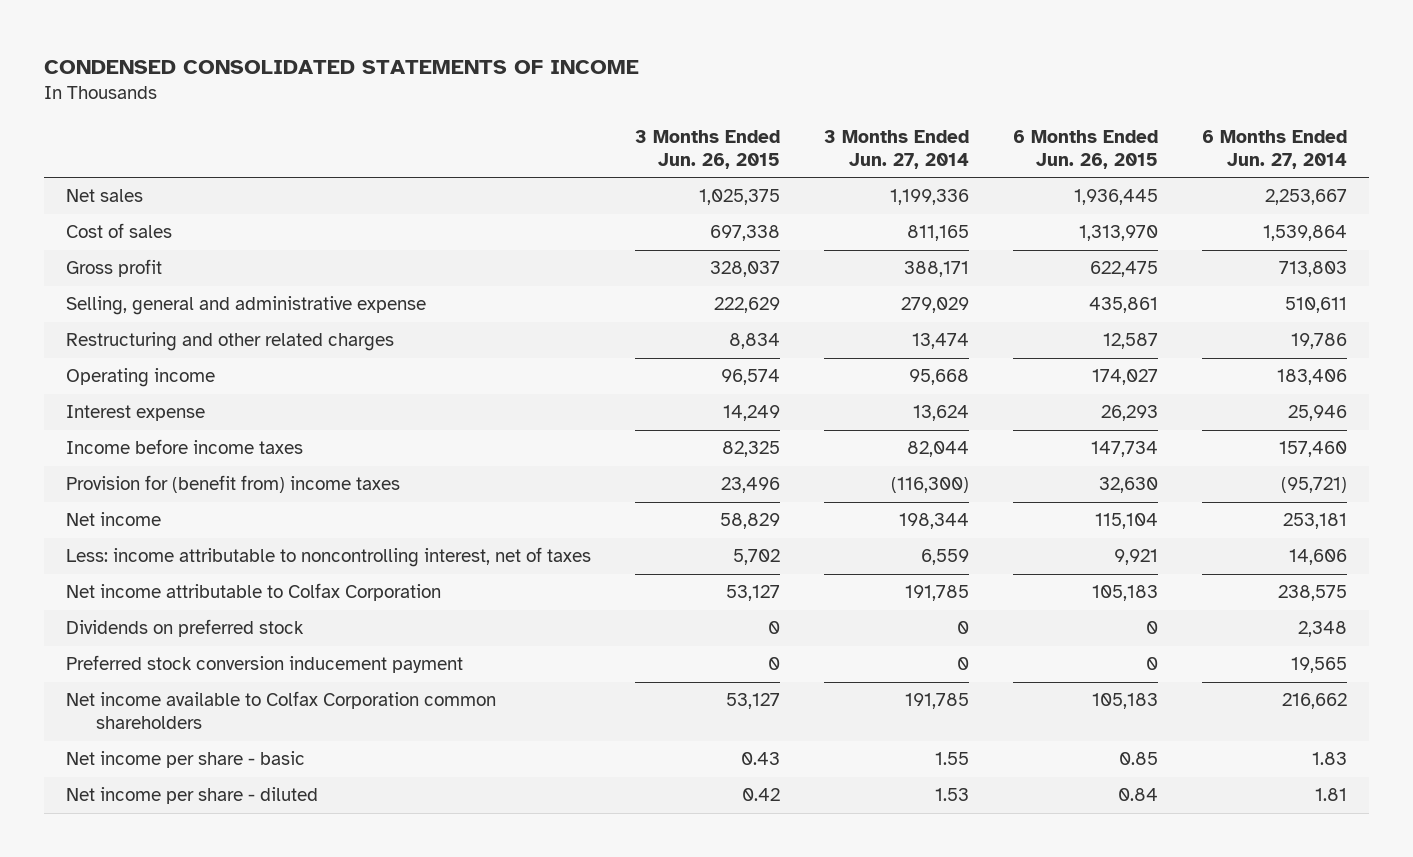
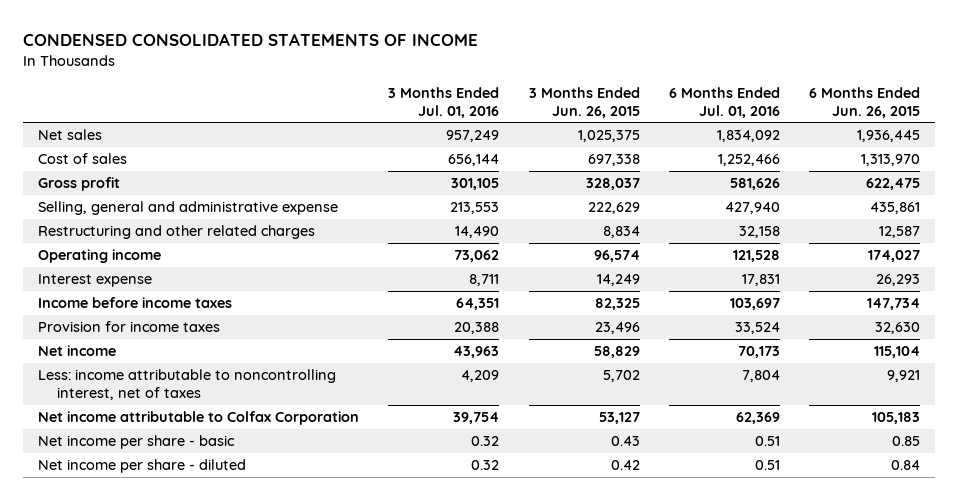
[824,129,970,169] 3 Months Ended Jun. 27, 2014 -> none
[1202,129,1348,169] 6 Months Ended Jun. 27, 2014 -> none
none -> [388,86,500,118] 3 Months Ended Jul. 01, 2016
none -> [668,86,780,118] 6 Months Ended Jul. 01, 2016
[65,475,400,494] Provision for (benefit from) income taxes -> [38,320,221,332] Provision for income taxes
[65,619,304,638] Dividends on preferred stock -> none
[65,655,463,674] Preferred stock conversion inducement payment -> none
[65,691,496,730] Net income available to Colfax Corporation common shareholders -> none

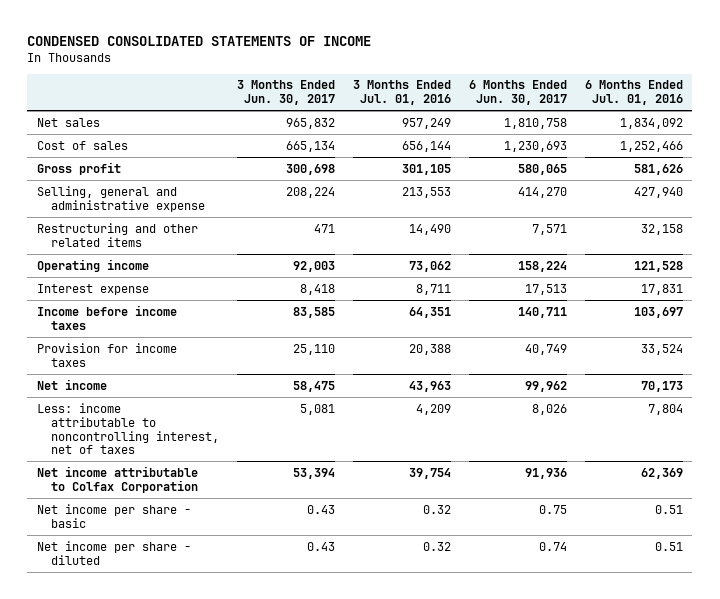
[528,86,640,118] 3 Months Ended Jun. 26, 2015 -> none
[809,86,921,118] 6 Months Ended Jun. 26, 2015 -> none
none -> [236,80,335,106] 3 Months Ended Jun. 30, 2017
none -> [469,80,568,106] 6 Months Ended Jun. 30, 2017
[38,224,316,239] Restructuring and other related charges -> [36,222,198,247] Restructuring and other related items

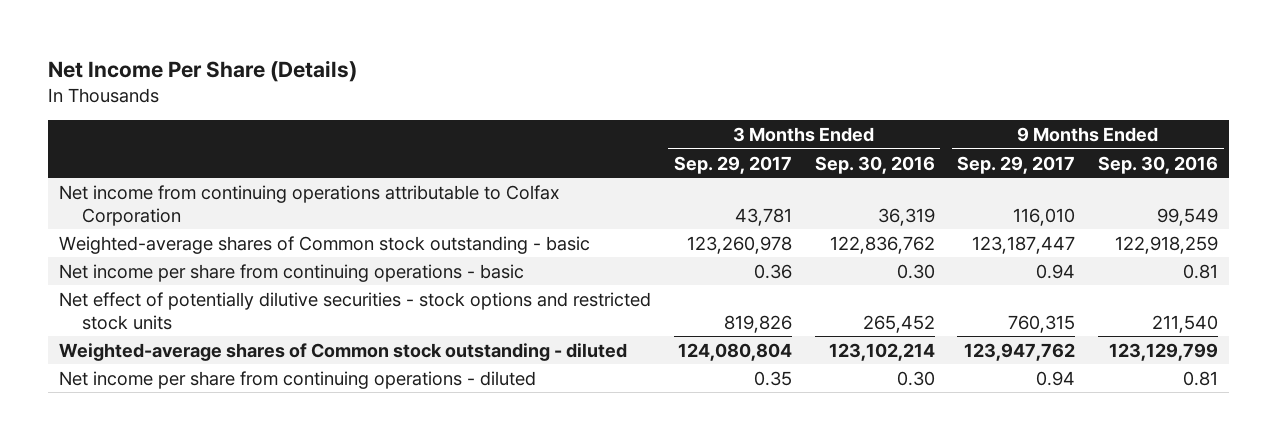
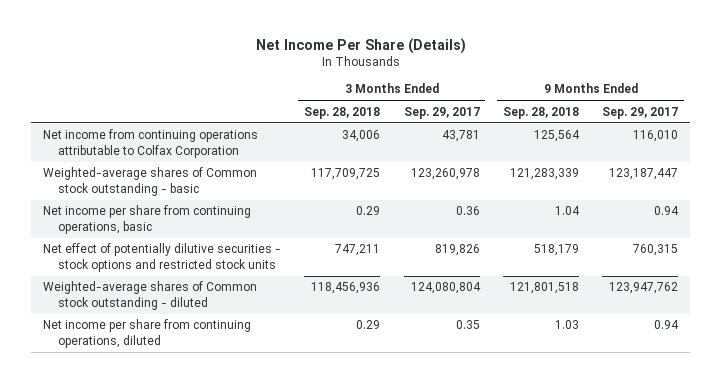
[814,155,935,174] Sep. 30, 2016 -> none
[1098,155,1219,174] Sep. 30, 2016 -> none
none -> [304,106,381,119] Sep. 28, 2018
none -> [503,106,580,119] Sep. 28, 2018
[59,263,525,282] Net income per share from continuing operations - basic -> [42,205,251,234] Net income per share from continuing operations, basic
[59,370,537,389] Net income per share from continuing operations - diluted -> [42,319,251,348] Net income per share from continuing operations, diluted

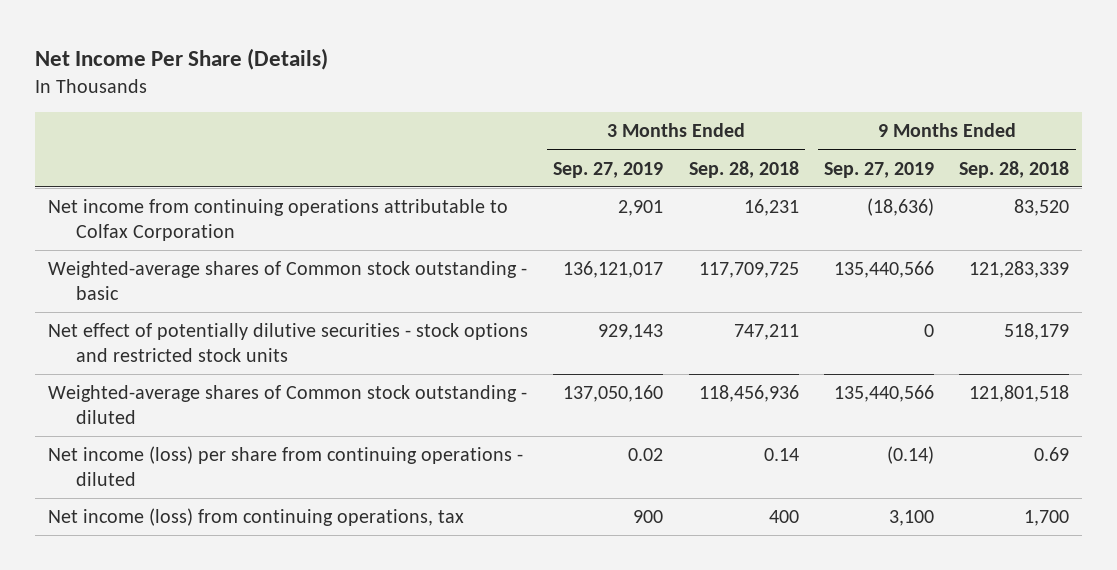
[403,106,480,119] Sep. 29, 2017 -> none
[602,106,679,119] Sep. 29, 2017 -> none
none -> [553,161,664,178] Sep. 27, 2019
none -> [823,161,934,178] Sep. 27, 2019
[342,130,381,143] 34,006 -> [743,199,799,217] 16,231
[534,130,581,143] 125,564 -> [1014,199,1070,217] 83,520
[42,205,251,234] Net income per share from continuing operations, basic -> none
[42,319,251,348] Net income per share from continuing operations, diluted -> [48,446,524,486] Net income (loss) per share from continuing operations - diluted
[356,320,381,330] 0.29 -> [763,448,799,462] 0.14
[555,320,580,330] 1.03 -> [1034,447,1070,462] 0.69
none -> [48,508,465,527] Net income (loss) from continuing operations, tax

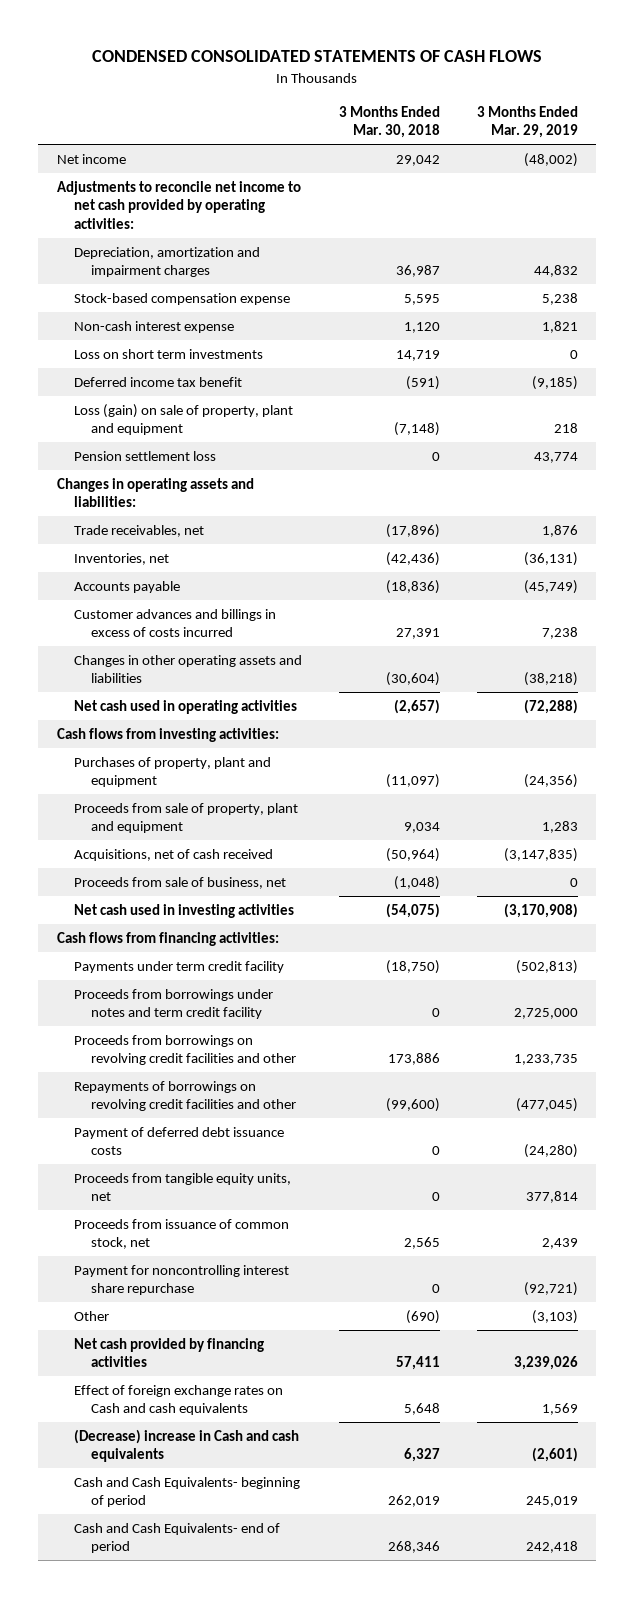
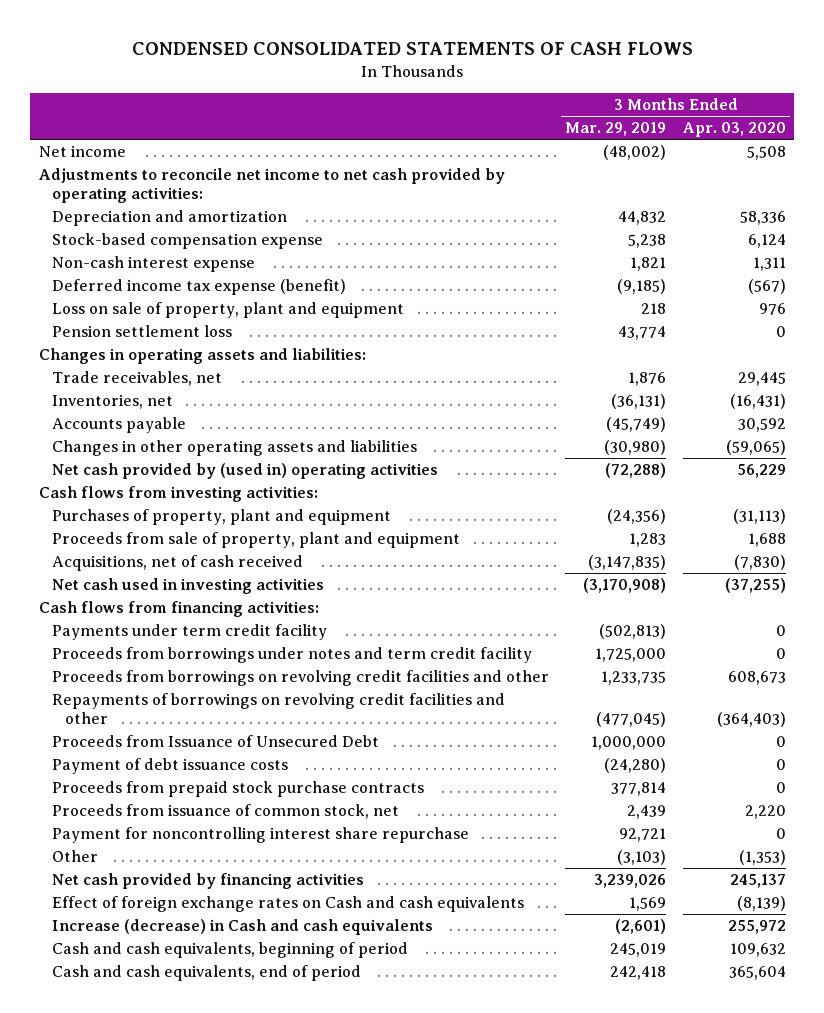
[339,105,441,139] 3 Months Ended Mar. 30, 2018 -> none
none -> [682,122,786,138] Apr. 03, 2020
[74,246,261,278] Depreciation, amortization and impairment charges -> [51,210,287,227] Depreciation and amortization
[74,348,264,359] Loss on short term investments -> none
[74,376,243,387] Deferred income tax benefit -> [51,279,346,296] Deferred income tax expense (benefit)
[74,403,294,436] Loss (gain) on sale of property, plant and equipment -> [51,302,404,319] Loss on sale of property, plant and equipment
[74,608,277,638] Customer advances and billings in excess of costs incurred -> none
[523,672,578,687] (38,218) -> [604,440,667,456] (30,980)
[74,699,298,714] Net cash used in operating activities -> [51,463,438,480] Net cash provided by (used in) operating activities
[74,876,287,889] Proceeds from sale of business, net -> none
[513,1008,578,1020] 2,725,000 -> [595,648,667,663] 1,725,000
none -> [51,735,379,748] Proceeds from Issuance of Unsecured Debt
[74,1126,285,1156] Payment of deferred debt issuance costs -> [51,758,288,775] Payment of debt issuance costs
[74,1172,292,1202] Proceeds from tangible equity units, net -> [51,781,424,798] Proceeds from prepaid stock purchase contracts
[523,1282,578,1297] (92,721) -> [619,828,667,843] 92,721
[74,1428,300,1463] (Decrease) increase in Cash and cash equivalents -> [51,919,433,936] Increase (decrease) in Cash and cash equivalents
[74,1476,301,1508] Cash and Cash Equivalents- beginning of period -> [51,942,408,959] Cash and cash equivalents, beginning of period
[74,1522,281,1554] Cash and Cash Equivalents- end of period -> [51,965,361,982] Cash and cash equivalents, end of period

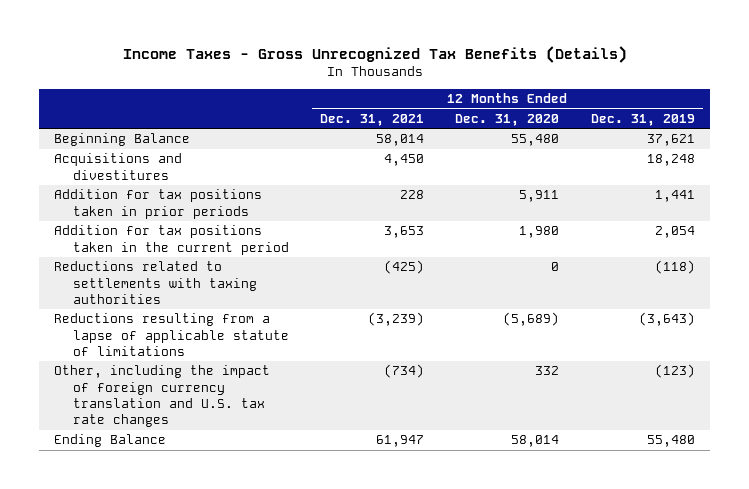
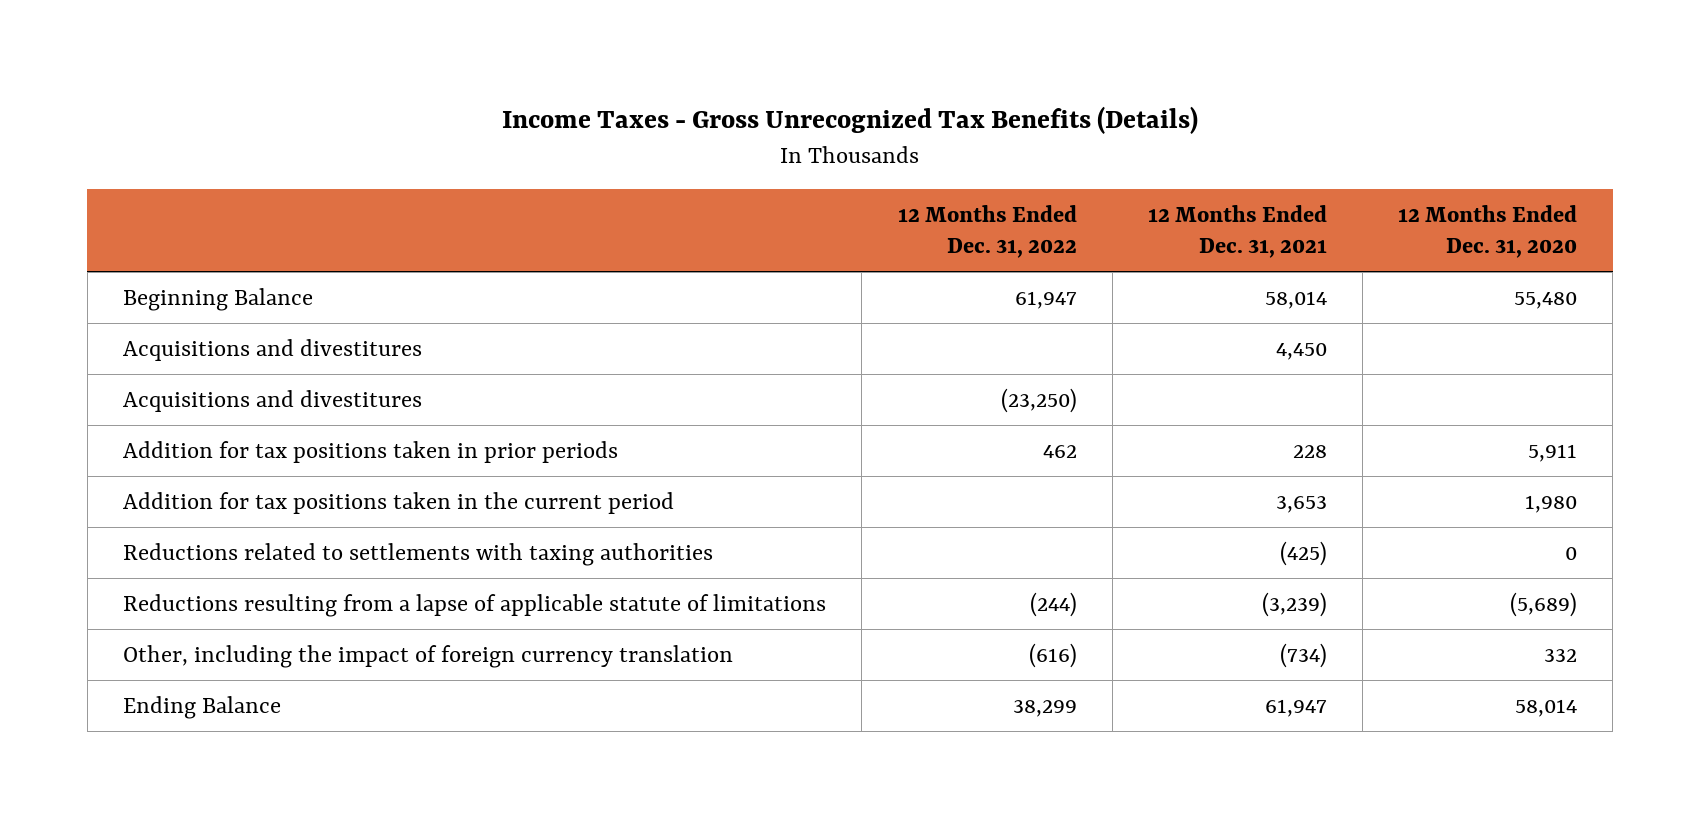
[590,113,695,126] Dec. 31, 2019 -> none
none -> [897,205,1077,259] 12 Months Ended Dec. 31, 2022
none -> [123,390,423,413] Acquisitions and divestitures
[54,365,271,428] Other, including the impact of foreign currency translation and U.S. tax rate changes -> [123,645,734,669] Other, including the impact of foreign currency translation

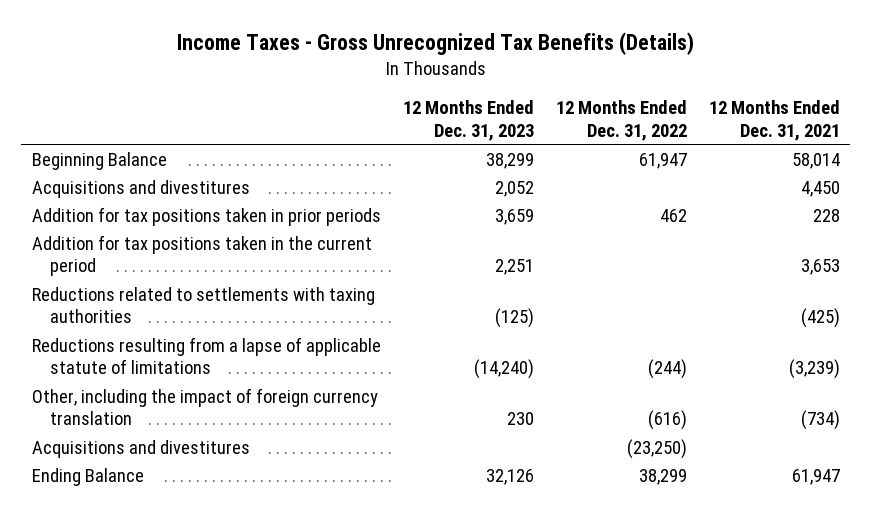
[1398,205,1578,259] 12 Months Ended Dec. 31, 2020 -> none
none -> [402,100,534,141] 12 Months Ended Dec. 31, 2023
[123,390,423,413] Acquisitions and divestitures -> [31,439,250,458] Acquisitions and divestitures

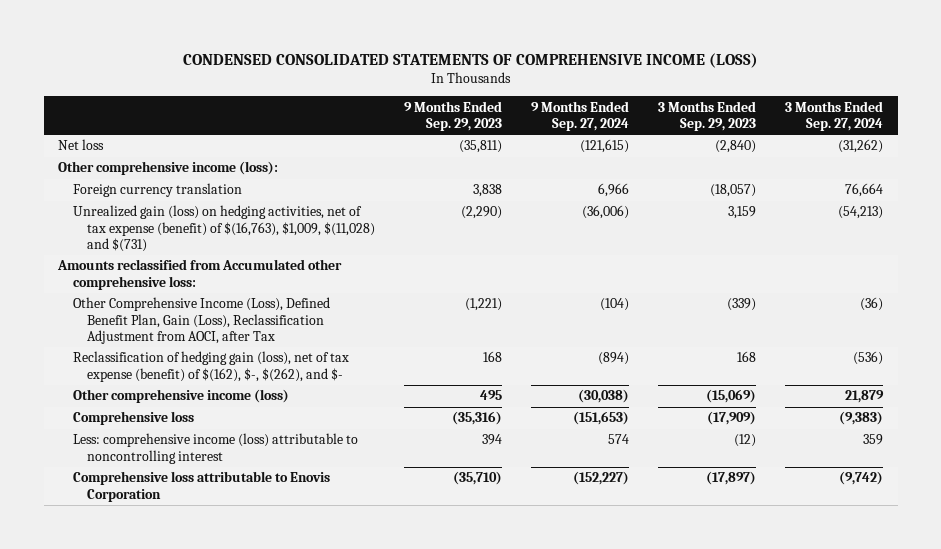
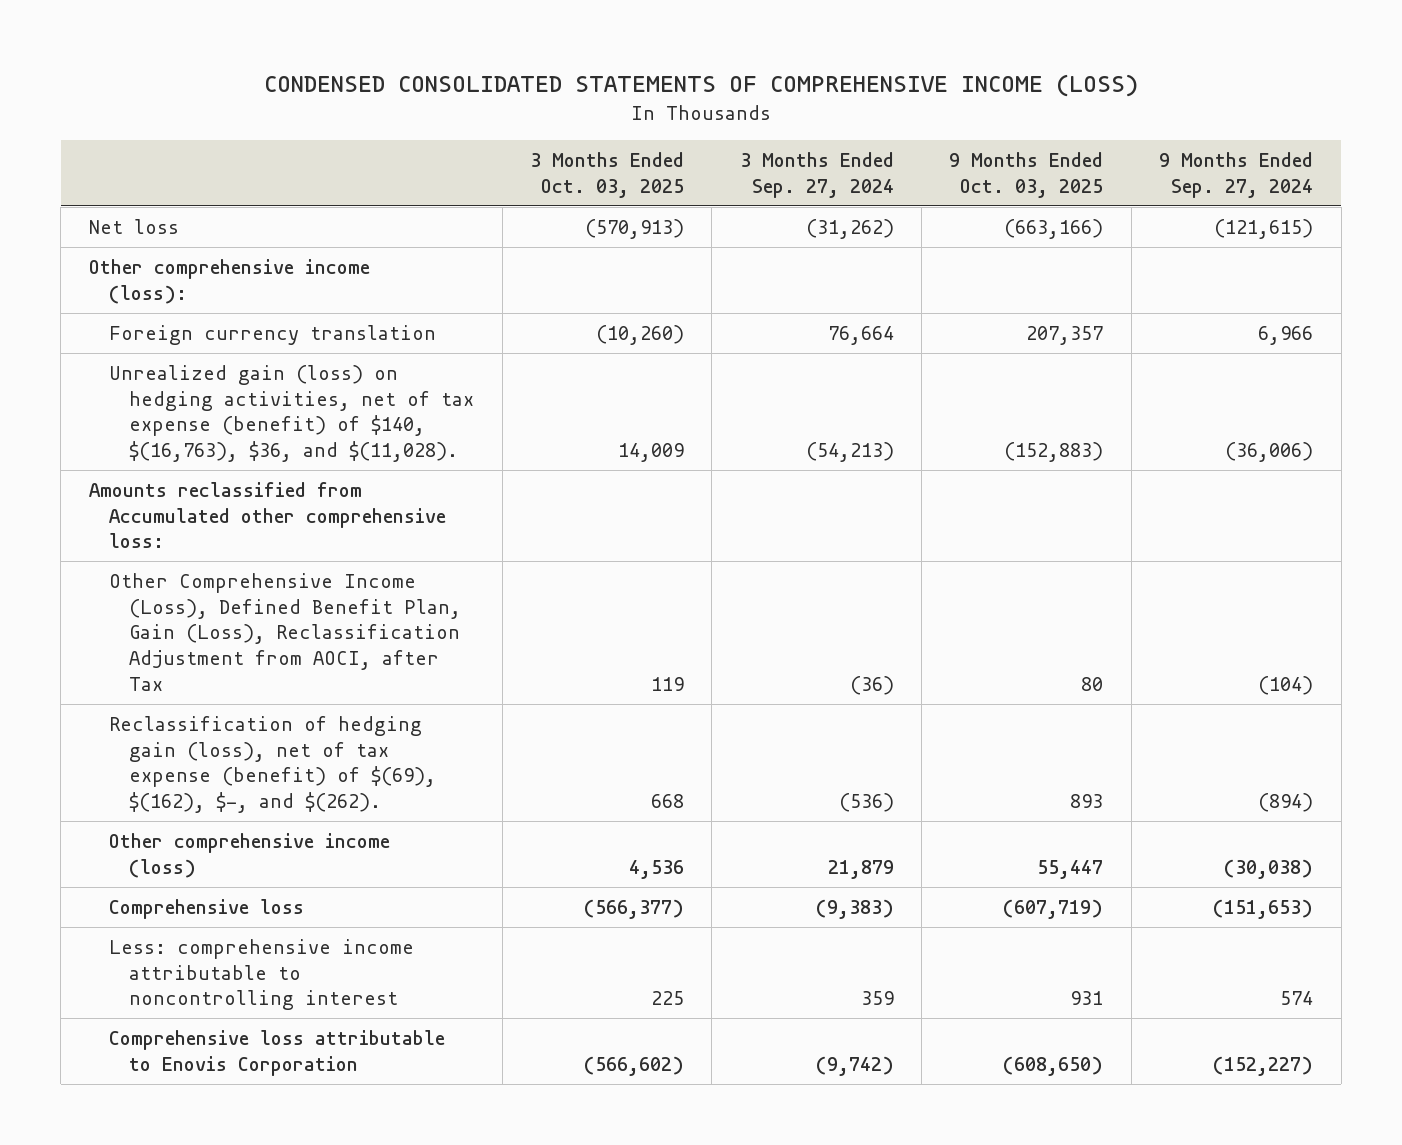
[404,100,503,131] 9 Months Ended Sep. 29, 2023 -> none
[658,100,757,131] 3 Months Ended Sep. 29, 2023 -> none
none -> [529,151,684,198] 3 Months Ended Oct. 03, 2025
none -> [949,151,1104,198] 9 Months Ended Oct. 03, 2025
[72,205,376,252] Unrealized gain (loss) on hedging activities, net of tax expense (benefit) of $(16,763), $1,009, $(11,028) and $(731) -> [109,364,475,462] Unrealized gain (loss) on hedging activities, net of tax expense (benefit) of $140, $(16,763), $36, and $(11,028).
[72,351,349,382] Reclassification of hedging gain (loss), net of tax expense (benefit) of $(162), $-, $(262), and $- -> [109,715,437,813] Reclassification of hedging gain (loss), net of tax expense (benefit) of $(69), $(162), $-, and $(262).
[72,433,358,464] Less: comprehensive income (loss) attributable to noncontrolling interest -> [109,938,415,1011] Less: comprehensive income attributable to noncontrolling interest

